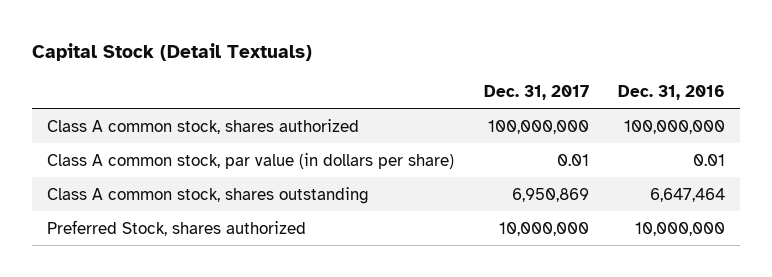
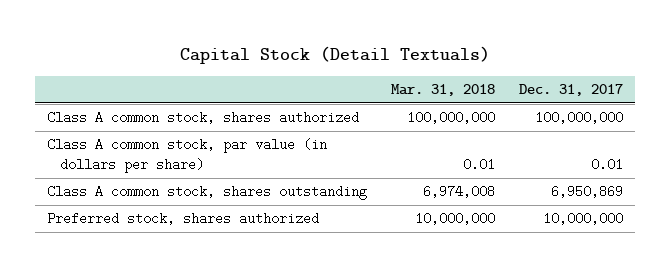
[618,84,726,100] Dec. 31, 2016 -> none
none -> [390,84,495,97] Mar. 31, 2018
[47,219,307,236] Preferred Stock, shares authorized -> [46,212,319,226] Preferred stock, shares authorized

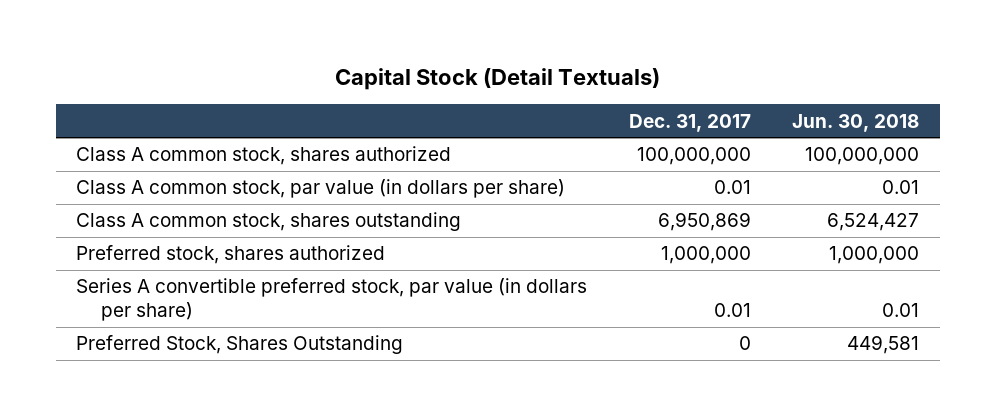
[390,84,495,97] Mar. 31, 2018 -> none
none -> [791,113,919,132] Jun. 30, 2018
[543,212,624,226] 10,000,000 -> [660,246,751,265] 1,000,000
none -> [76,278,588,322] Series A convertible preferred stock, par value (in dollars per share)
none -> [76,335,404,355] Preferred Stock, Shares Outstanding

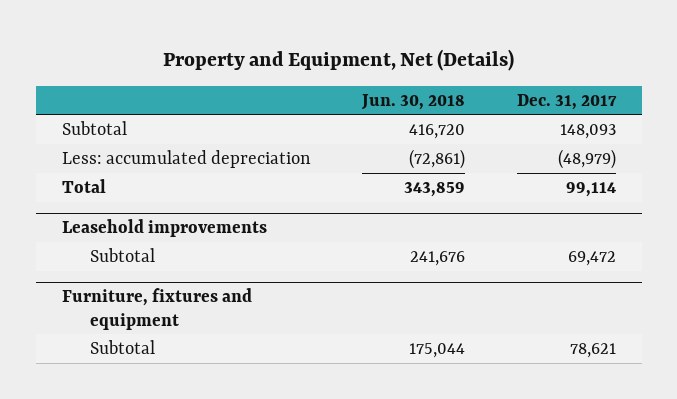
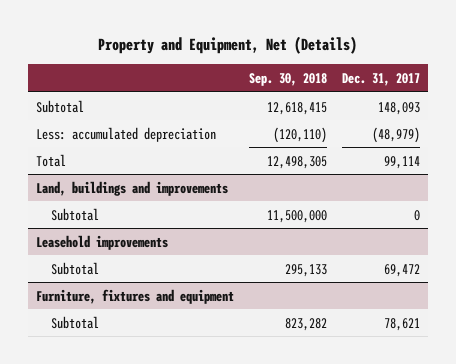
[361,93,466,110] Jun. 30, 2018 -> none
none -> [249,72,328,86] Sep. 30, 2018
none -> [35,180,228,196] Land, buildings and improvements
none -> [51,207,100,221] Subtotal

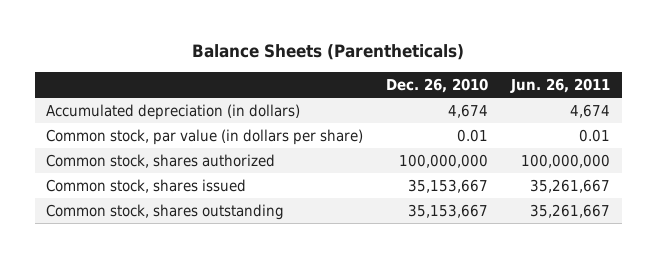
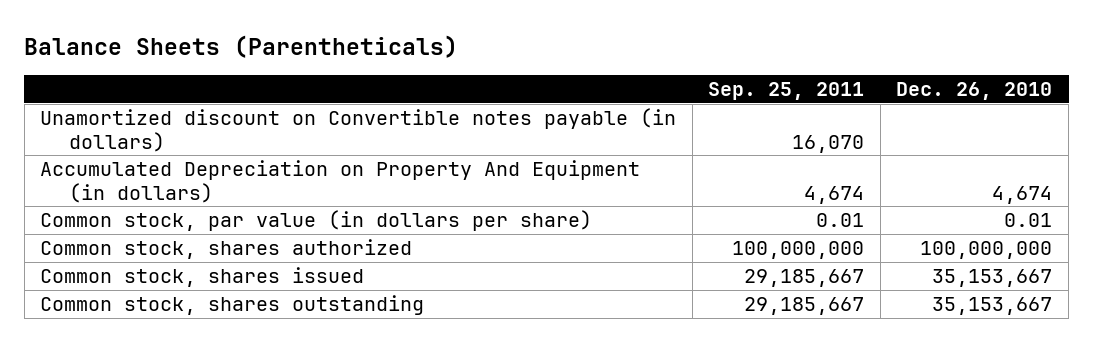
[510,78,611,94] Jun. 26, 2011 -> none
none -> [708,82,865,101] Sep. 25, 2011
none -> [40,108,677,152] Unamortized discount on Convertible notes payable (in dollars)
[46,104,301,121] Accumulated depreciation (in dollars) -> [40,160,641,203] Accumulated Depreciation on Property And Equipment (in dollars)

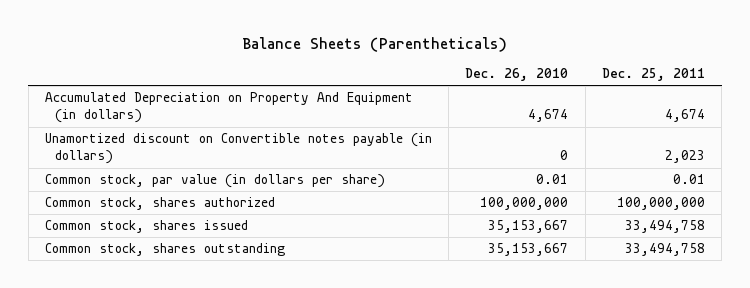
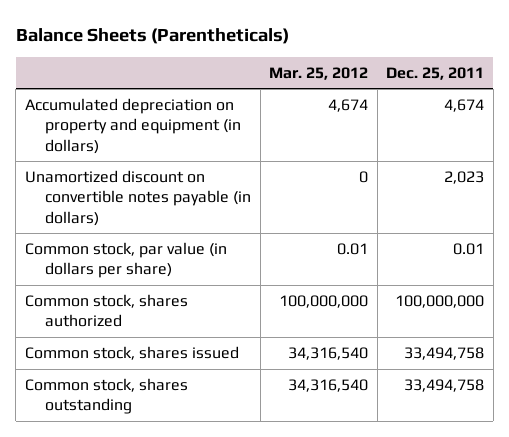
[465,68,569,82] Dec. 26, 2010 -> none
none -> [269,66,369,80] Mar. 25, 2012
[44,92,413,124] Accumulated Depreciation on Property And Equipment (in dollars) -> [24,98,241,154] Accumulated depreciation on property and equipment (in dollars)
[44,133,432,165] Unamortized discount on Convertible notes payable (in dollars) -> [24,170,251,226] Unamortized discount on convertible notes payable (in dollars)

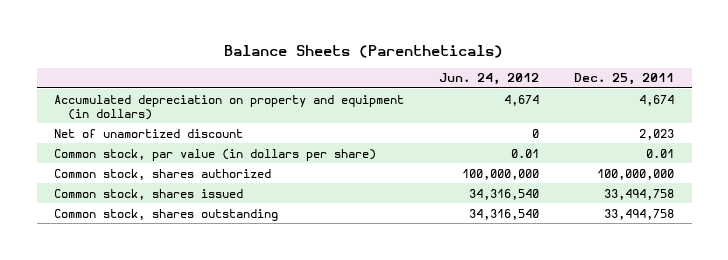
[269,66,369,80] Mar. 25, 2012 -> none
none -> [439,73,540,86] Jun. 24, 2012
[24,170,251,226] Unamortized discount on convertible notes payable (in dollars) -> [54,128,244,138] Net of unamortized discount

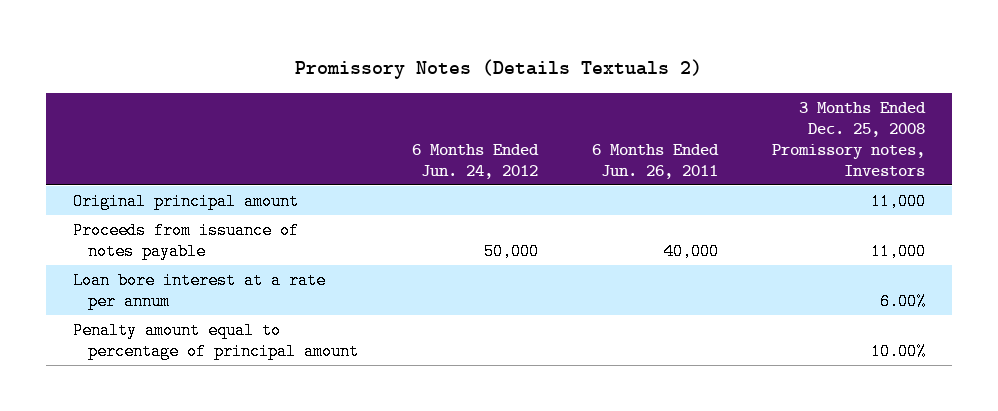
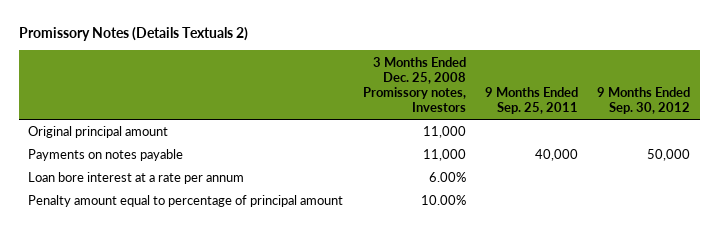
[412,143,540,179] 6 Months Ended Jun. 24, 2012 -> none
[592,143,720,179] 6 Months Ended Jun. 26, 2011 -> none
none -> [485,86,579,114] 9 Months Ended Sep. 25, 2011
none -> [597,86,691,114] 9 Months Ended Sep. 30, 2012
[72,222,299,261] Proceeds from issuance of notes payable -> [28,149,184,162] Payments on notes payable

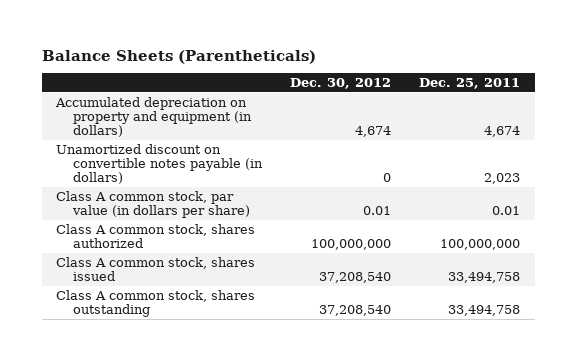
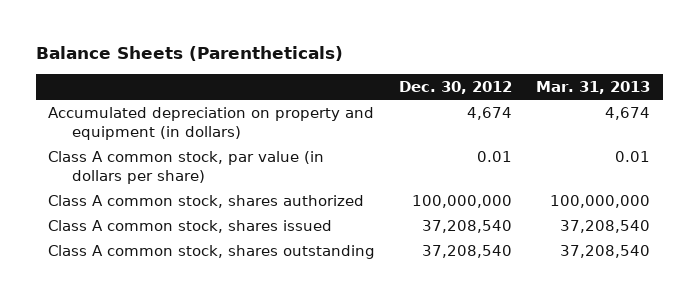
[419,78,521,90] Dec. 25, 2011 -> none
none -> [536,81,651,95] Mar. 31, 2013
[55,143,263,185] Unamortized discount on convertible notes payable (in dollars) -> none

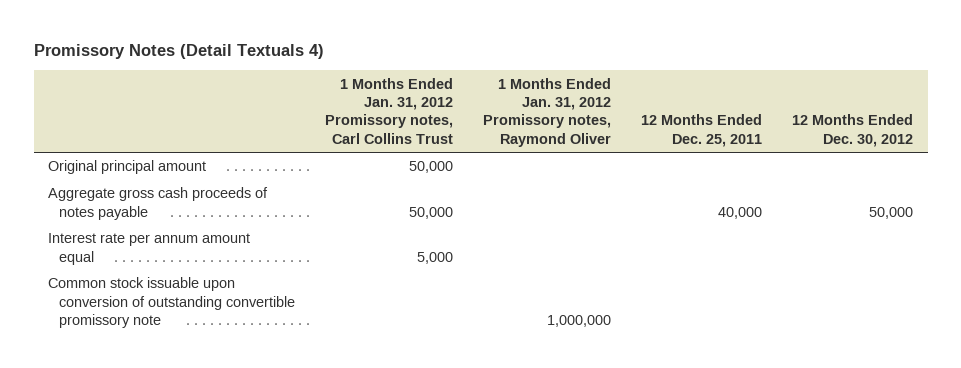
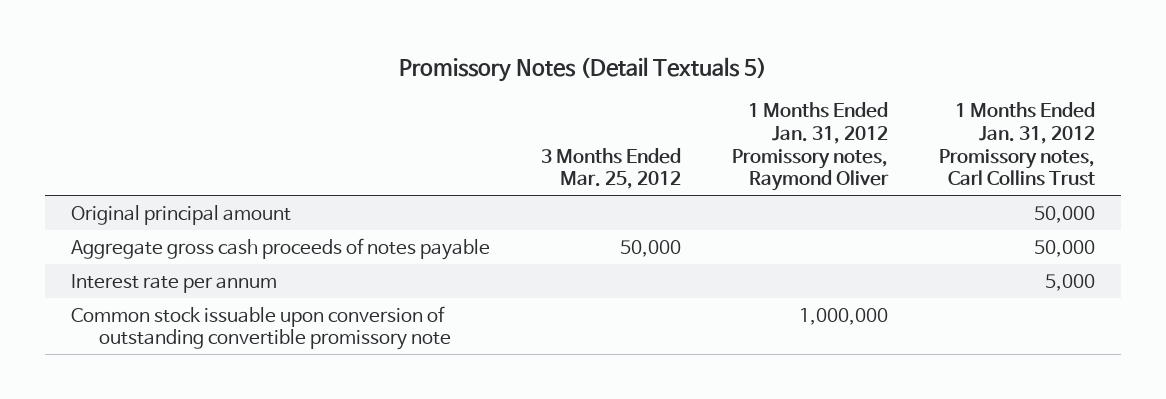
[33,43,324,59] Promissory Notes (Detail Textuals 4) -> [398,56,767,82] Promissory Notes (Detail Textuals 5)
[640,114,762,147] 12 Months Ended Dec. 25, 2011 -> none
[791,114,913,147] 12 Months Ended Dec. 30, 2012 -> none
none -> [540,147,681,190] 3 Months Ended Mar. 25, 2012
[48,233,251,265] Interest rate per annum amount equal -> [70,273,277,293] Interest rate per annum

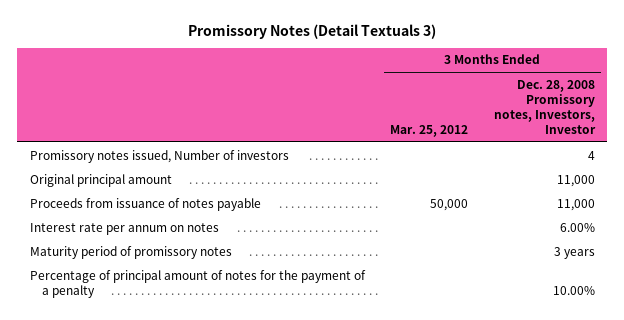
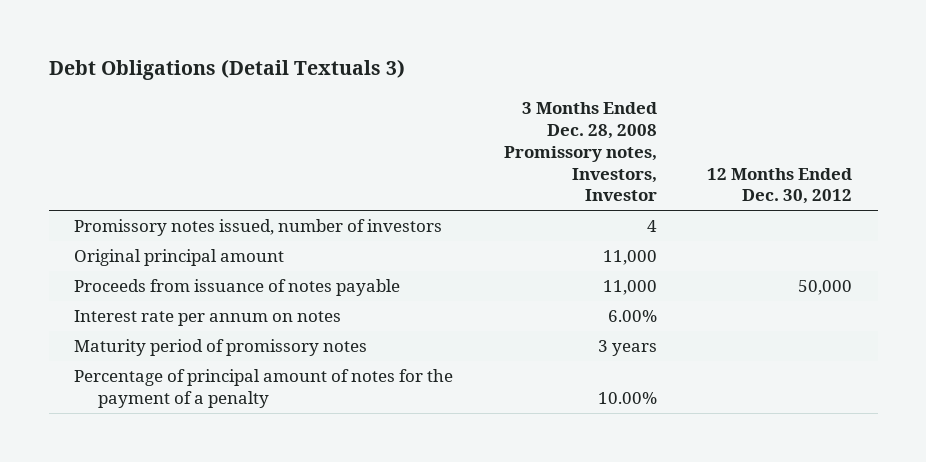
[188,23,437,39] Promissory Notes (Detail Textuals 3) -> [48,59,405,81] Debt Obligations (Detail Textuals 3)
[390,125,469,138] Mar. 25, 2012 -> none
none -> [707,167,853,205] 12 Months Ended Dec. 30, 2012
[29,149,289,163] Promissory notes issued, Number of investors -> [73,219,442,237] Promissory notes issued, number of investors

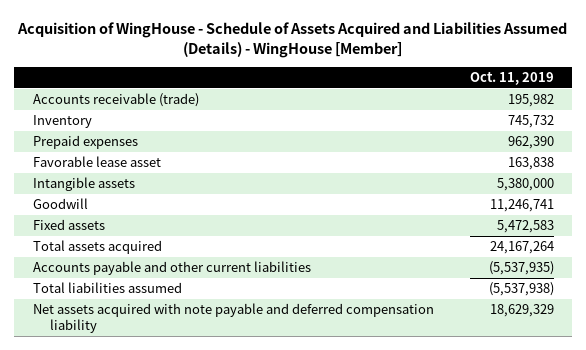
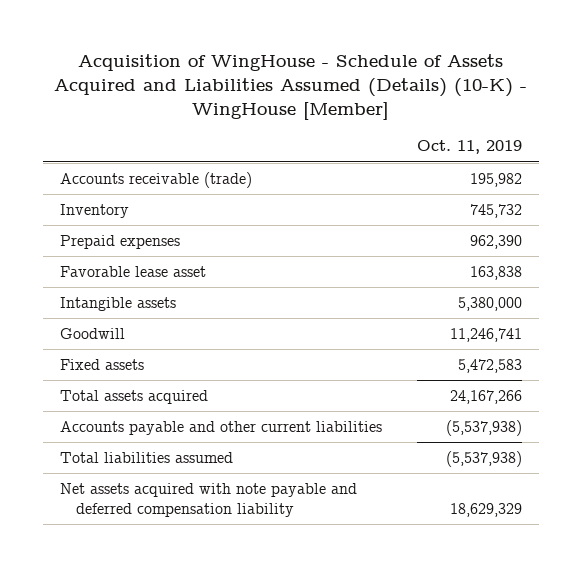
[17,22,568,58] Acquisition of WingHouse - Schedule of Assets Acquired and Liabilities Assumed (Details) - WingHouse [Member] -> [54,54,528,121] Acquisition of WingHouse - Schedule of Assets Acquired and Liabilities Assumed (Details) (10-K) - WingHouse [Member]
[489,241,554,255] 24,167,264 -> [449,389,522,404] 24,167,266
[488,261,554,276] (5,537,935) -> [445,419,522,436] (5,537,938)

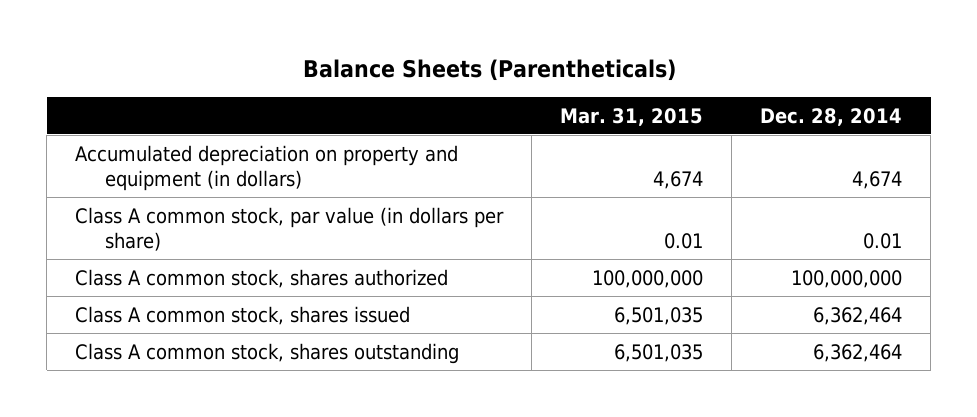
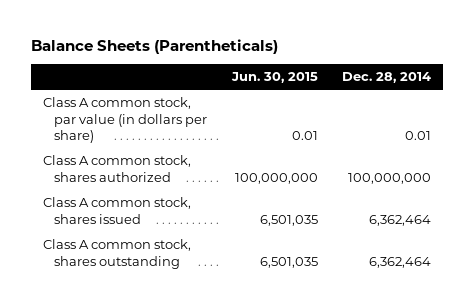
[560,107,704,126] Mar. 31, 2015 -> none
none -> [230,72,318,84] Jun. 30, 2015
[75,144,459,192] Accumulated depreciation on property and equipment (in dollars) -> none

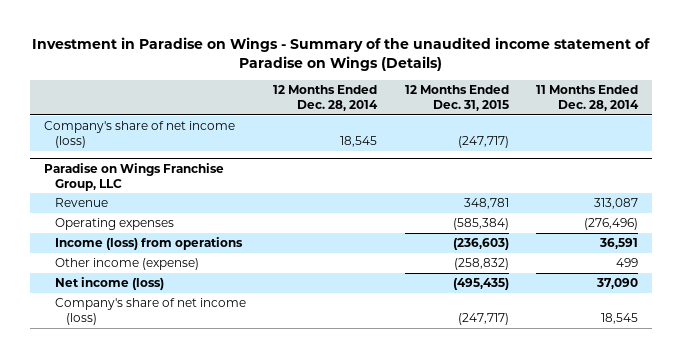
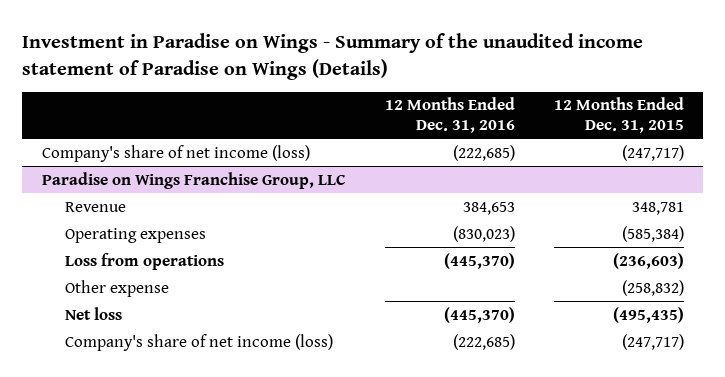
[273,84,379,112] 12 Months Ended Dec. 28, 2014 -> none
[536,84,640,112] 11 Months Ended Dec. 28, 2014 -> none
none -> [384,97,515,134] 12 Months Ended Dec. 31, 2016
[54,237,243,251] Income (loss) from operations -> [65,252,225,270] Loss from operations
[54,258,199,271] Other income (expense) -> [65,279,170,297] Other expense
[54,277,164,291] Net income (loss) -> [65,306,123,320] Net loss

